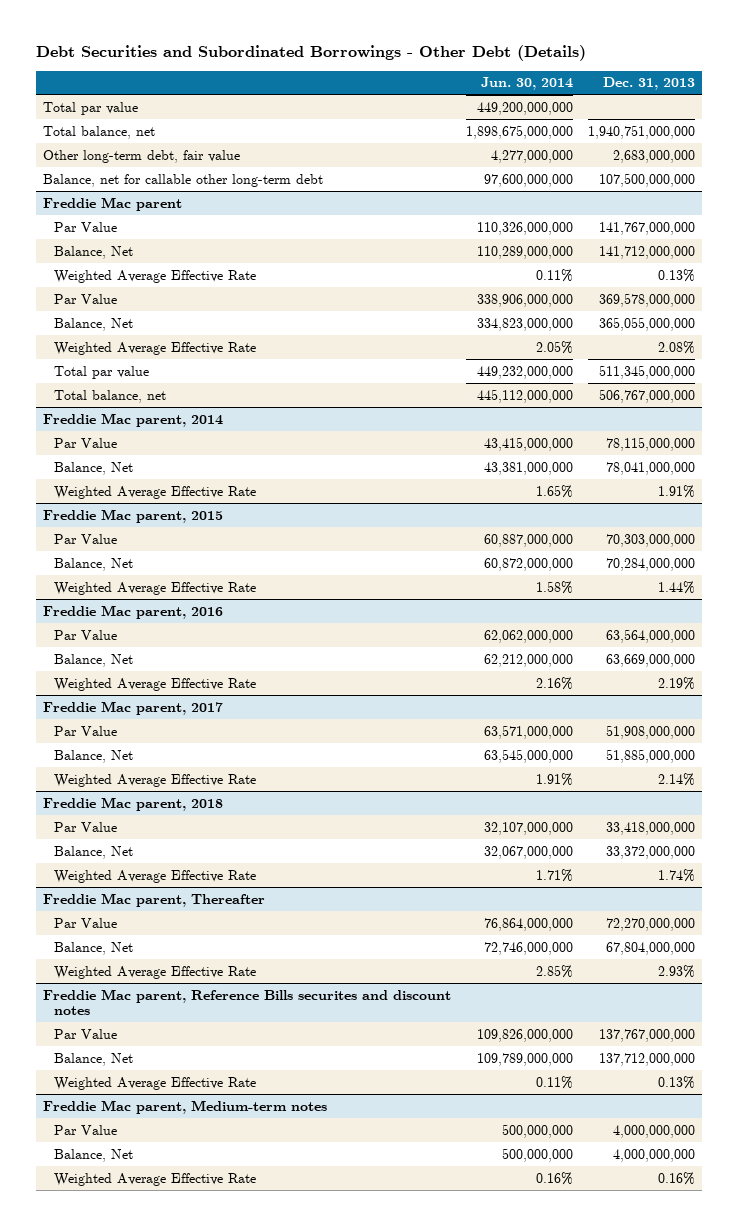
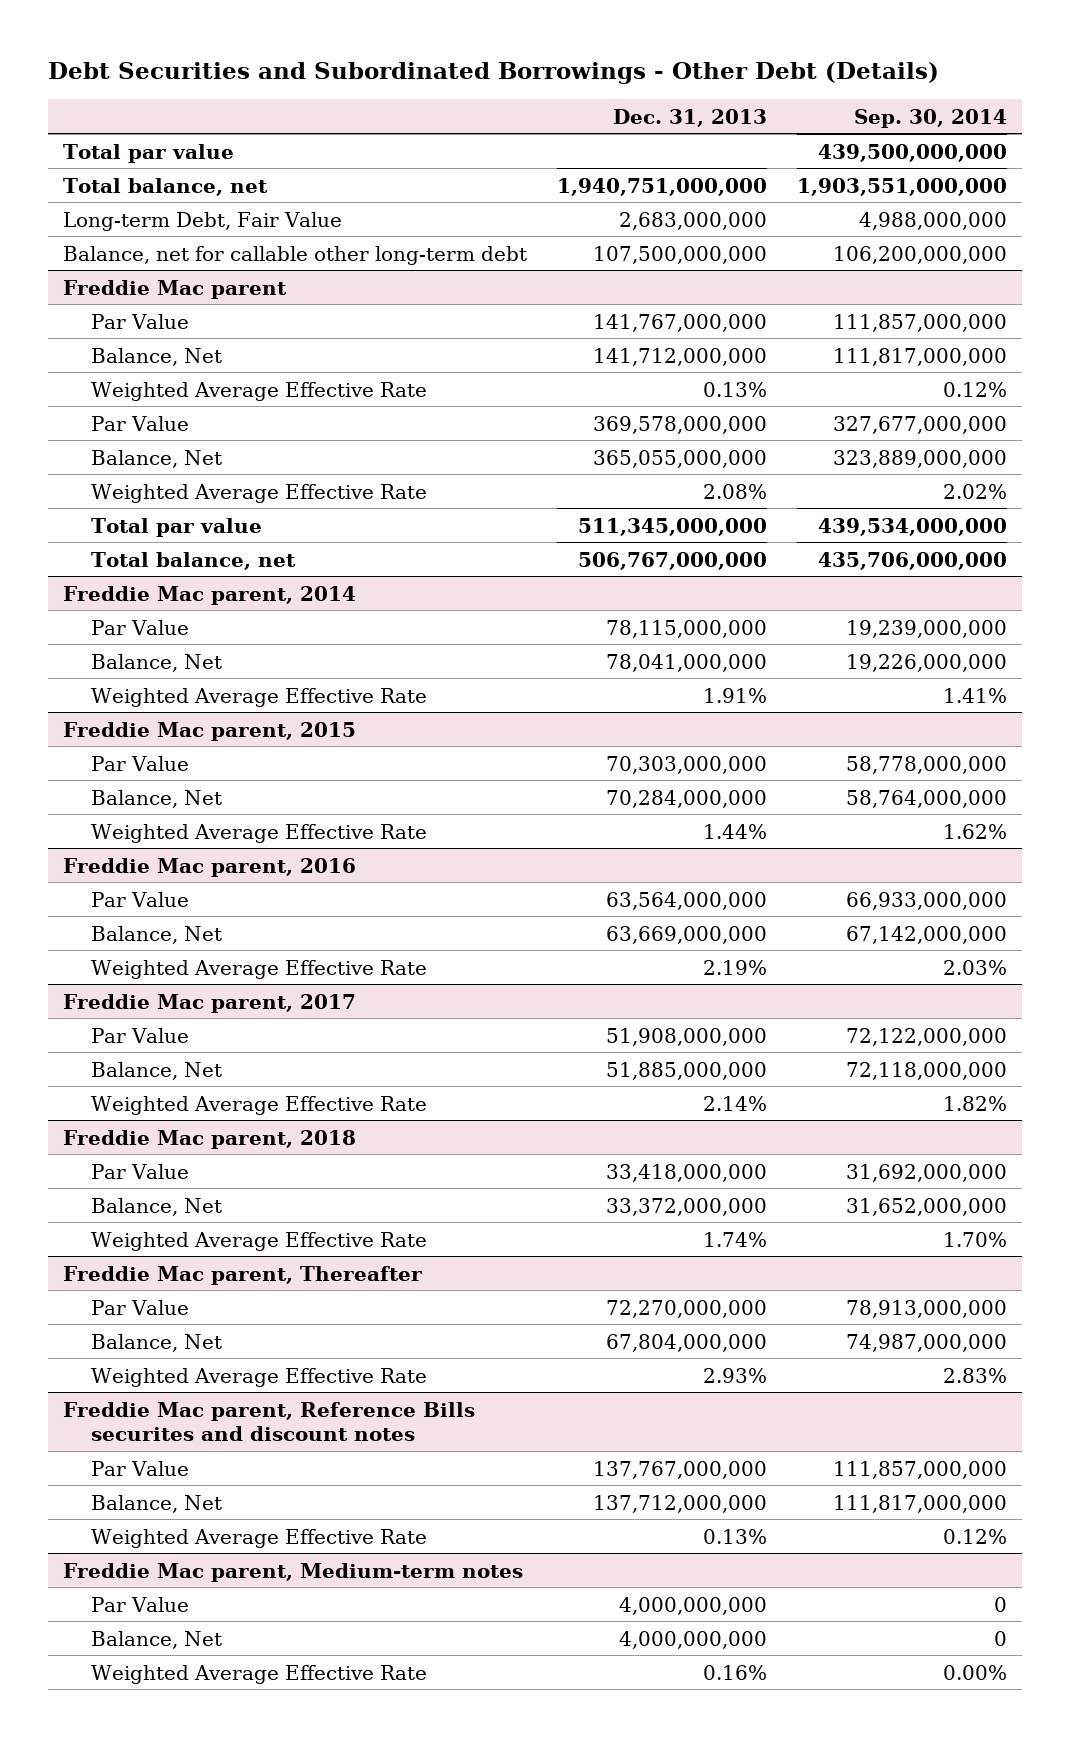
[480,77,573,91] Jun. 30, 2014 -> none
none -> [853,108,1007,128] Sep. 30, 2014
[42,149,240,163] Other long-term debt, fair value -> [62,211,342,231] Long-term Debt, Fair Value

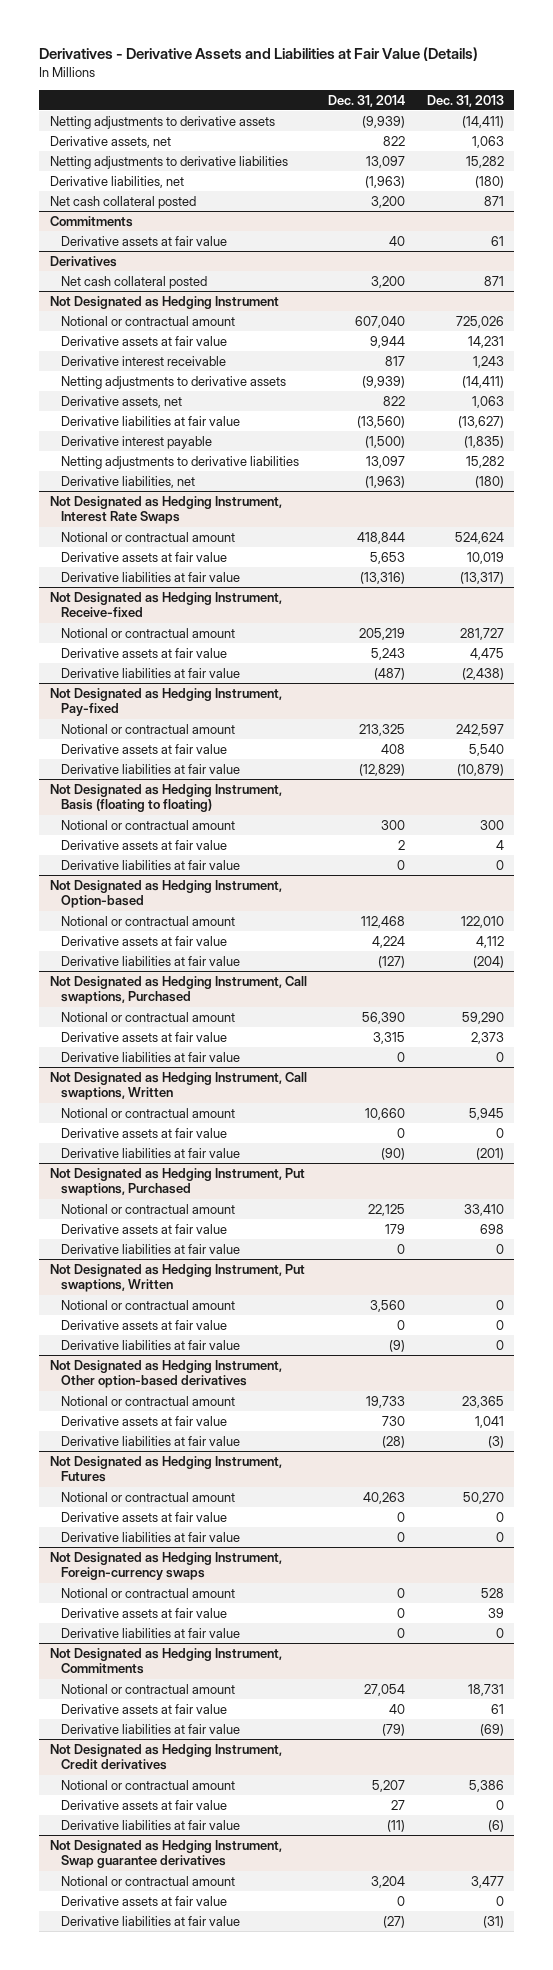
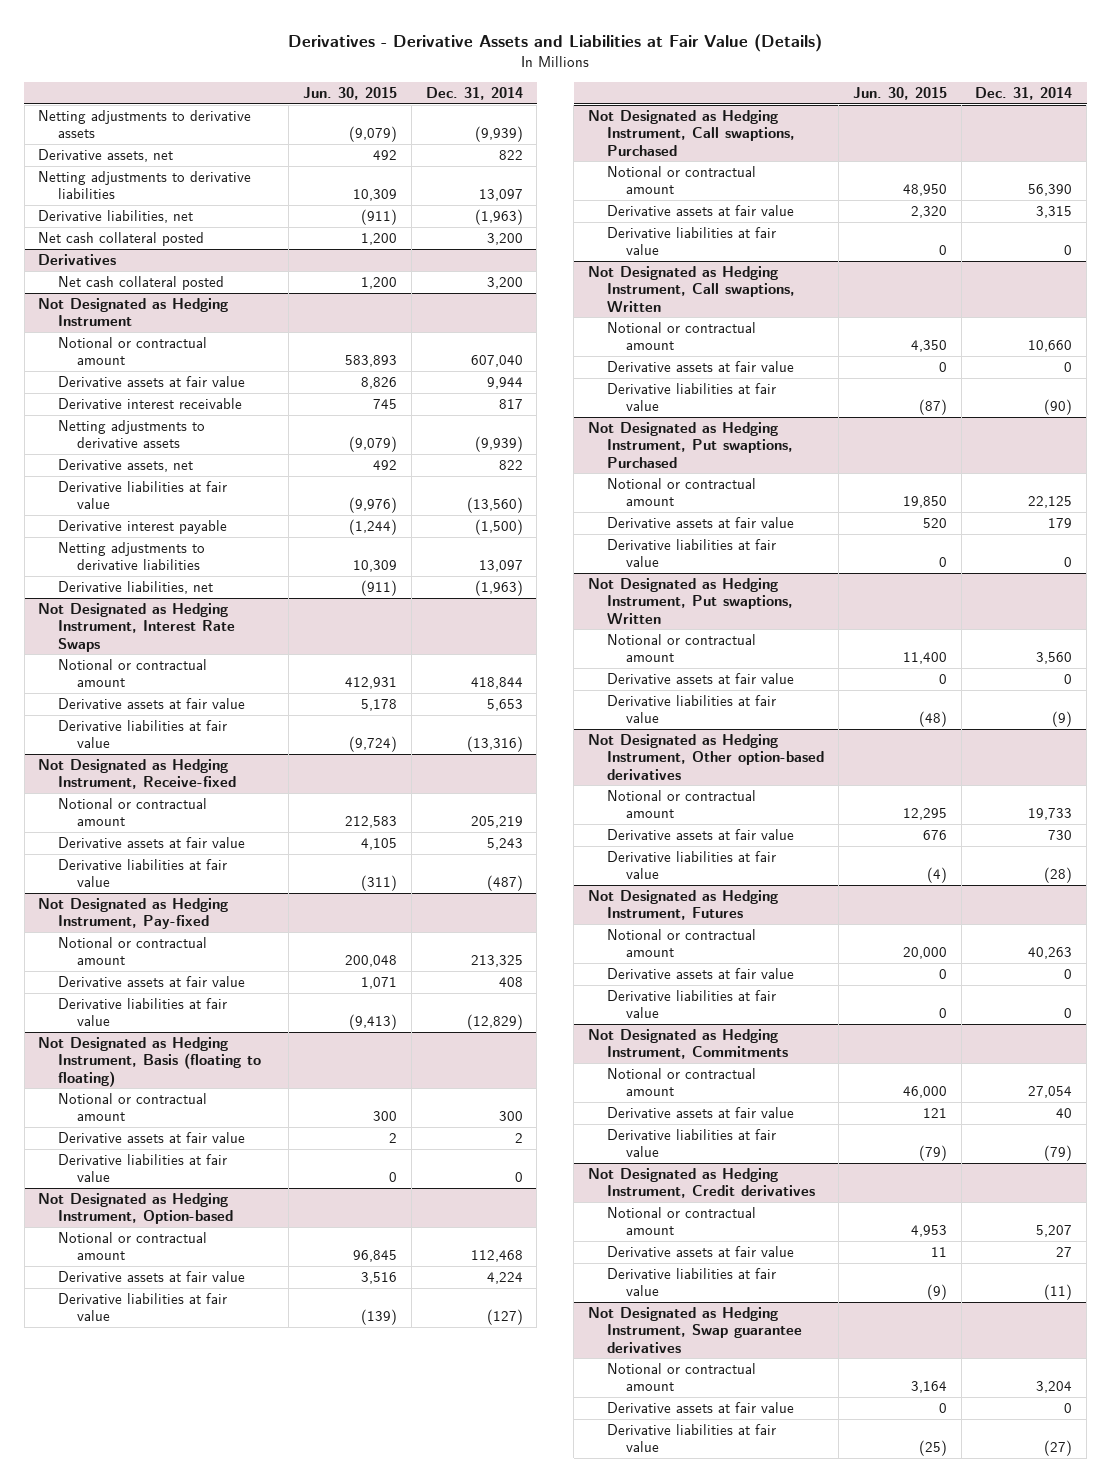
[426,94,504,107] Dec. 31, 2013 -> none
none -> [303,87,398,101] Jun. 30, 2015
[49,215,133,227] Commitments -> none
[60,235,227,246] Derivative assets at fair value -> none
[49,1551,282,1581] Not Designated as Hedging Instrument, Foreign-currency swaps -> none
[60,1587,235,1598] Notional or contractual amount -> none
[60,1607,227,1618] Derivative assets at fair value -> none
[60,1627,240,1638] Derivative liabilities at fair value -> none

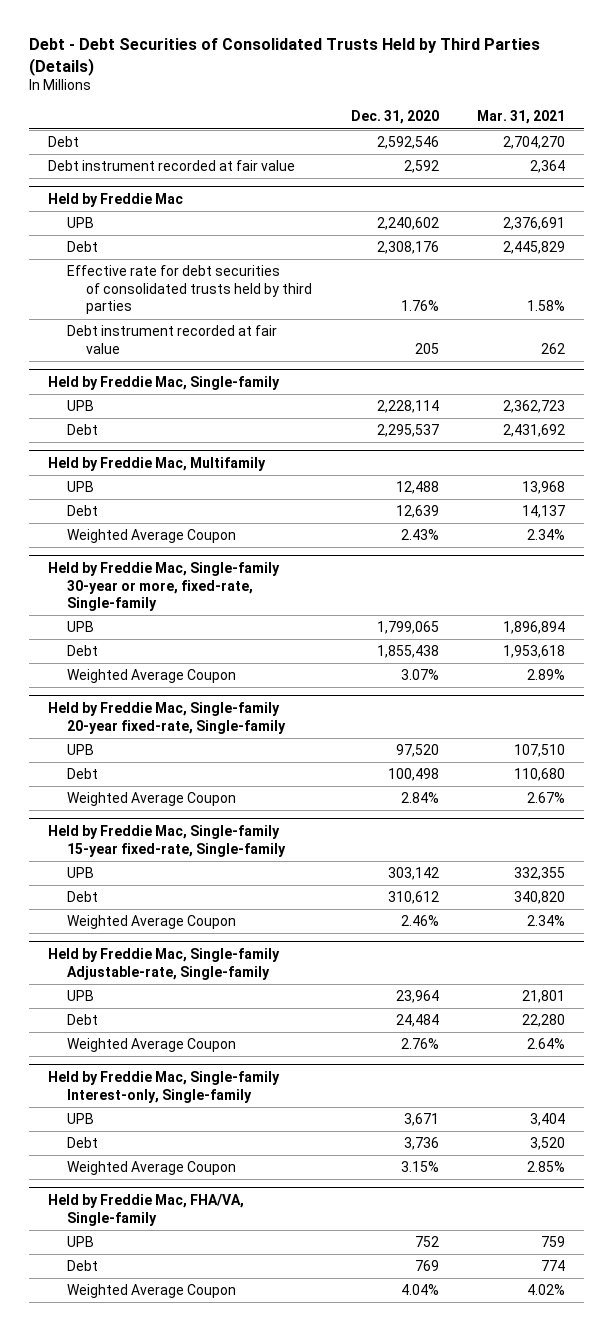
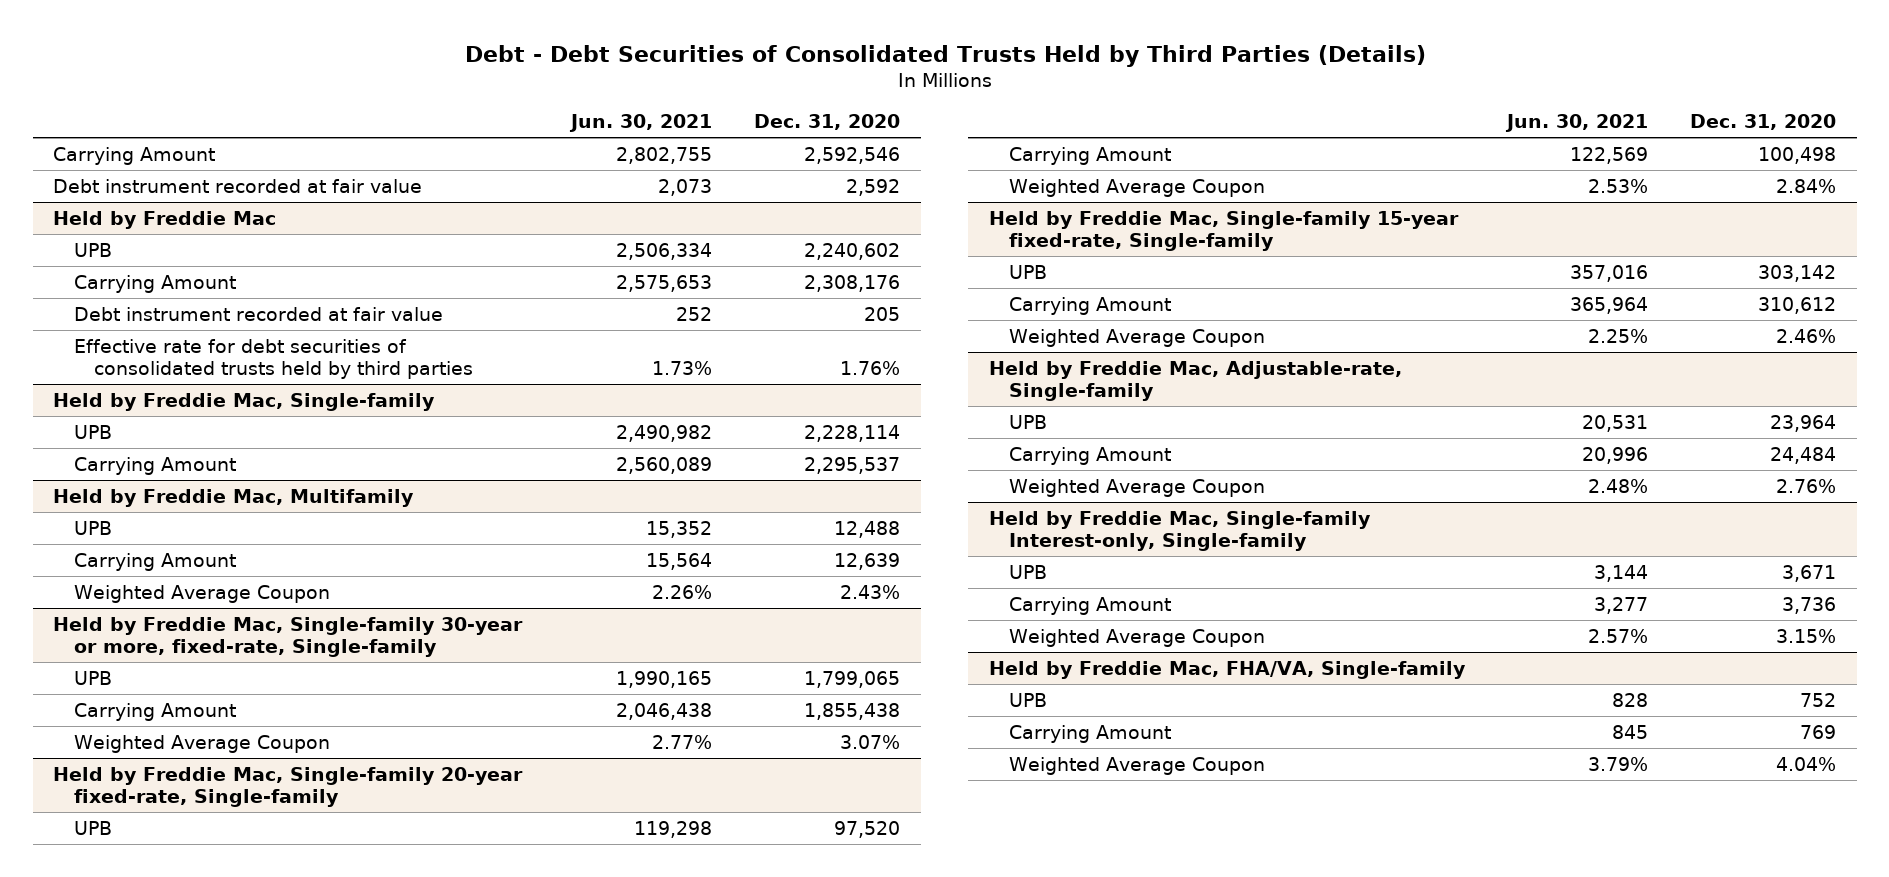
[476,110,565,125] Mar. 31, 2021 -> none
none -> [569,114,713,133] Jun. 30, 2021
[47,136,79,148] Debt -> [53,146,216,165] Carrying Amount
[67,241,99,253] Debt -> [73,274,236,293] Carrying Amount
[67,265,313,315] Effective rate for debt securities of consolidated trusts held by third parties -> [73,338,473,379] Effective rate for debt securities of consolidated trusts held by third parties
[67,424,99,436] Debt -> [73,456,236,475] Carrying Amount
[67,505,99,517] Debt -> [73,552,236,571] Carrying Amount
[67,645,99,657] Debt -> [73,702,236,721] Carrying Amount
[67,768,99,780] Debt -> [1009,146,1172,165] Carrying Amount
[67,891,99,903] Debt -> [1009,296,1172,315] Carrying Amount
[47,947,280,980] Held by Freddie Mac, Single-family Adjustable-rate, Single-family -> [988,360,1402,401] Held by Freddie Mac, Adjustable-rate, Single-family
[67,1014,99,1026] Debt -> [1009,446,1172,465] Carrying Amount
[67,1137,99,1149] Debt -> [1009,596,1172,615] Carrying Amount
[67,1260,99,1272] Debt -> [1009,724,1172,743] Carrying Amount

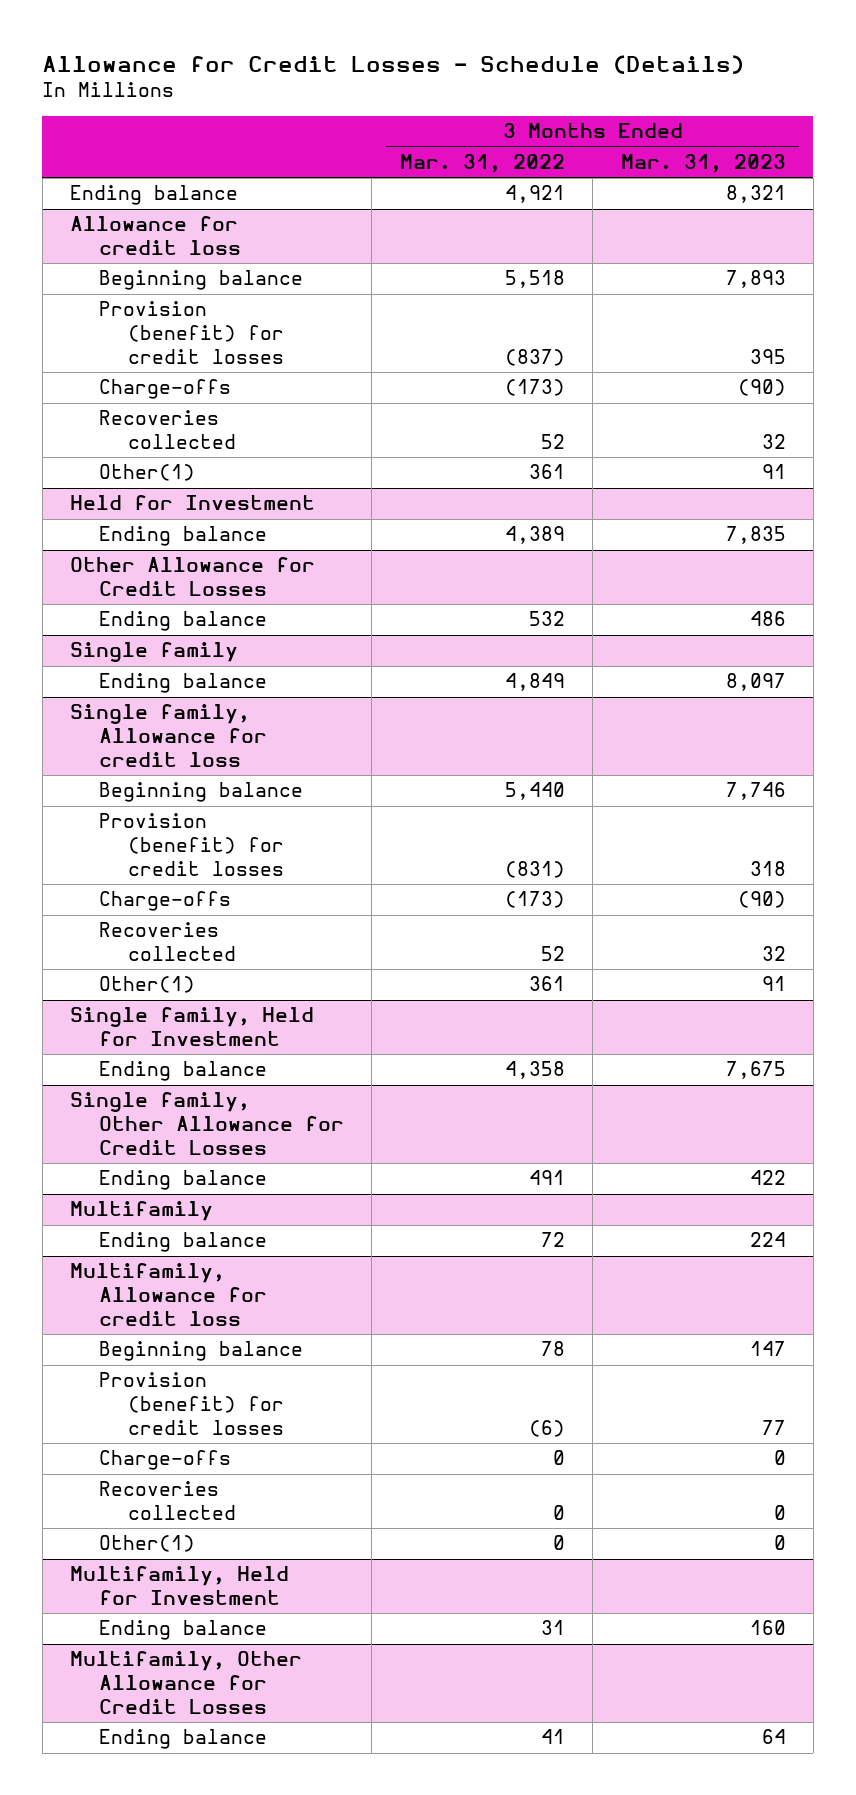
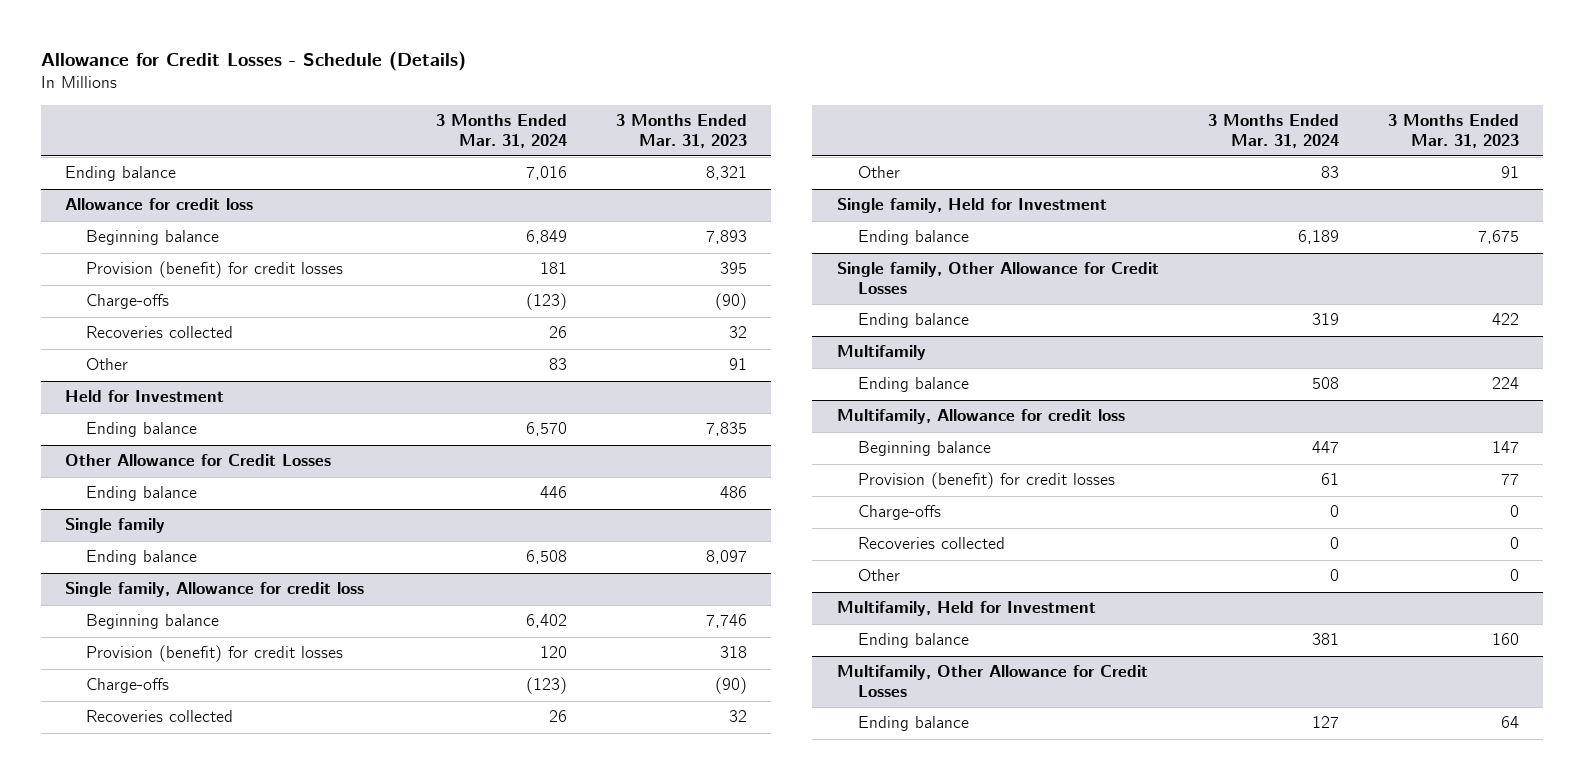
[399,153,565,173] Mar. 31, 2022 -> none
none -> [436,114,568,148] 3 Months Ended Mar. 31, 2024
[98,464,195,482] Other(1) -> [86,358,129,371] Other
[98,976,195,994] Other(1) -> [858,166,901,179] Other
[98,1535,195,1553] Other(1) -> [858,569,901,582] Other

